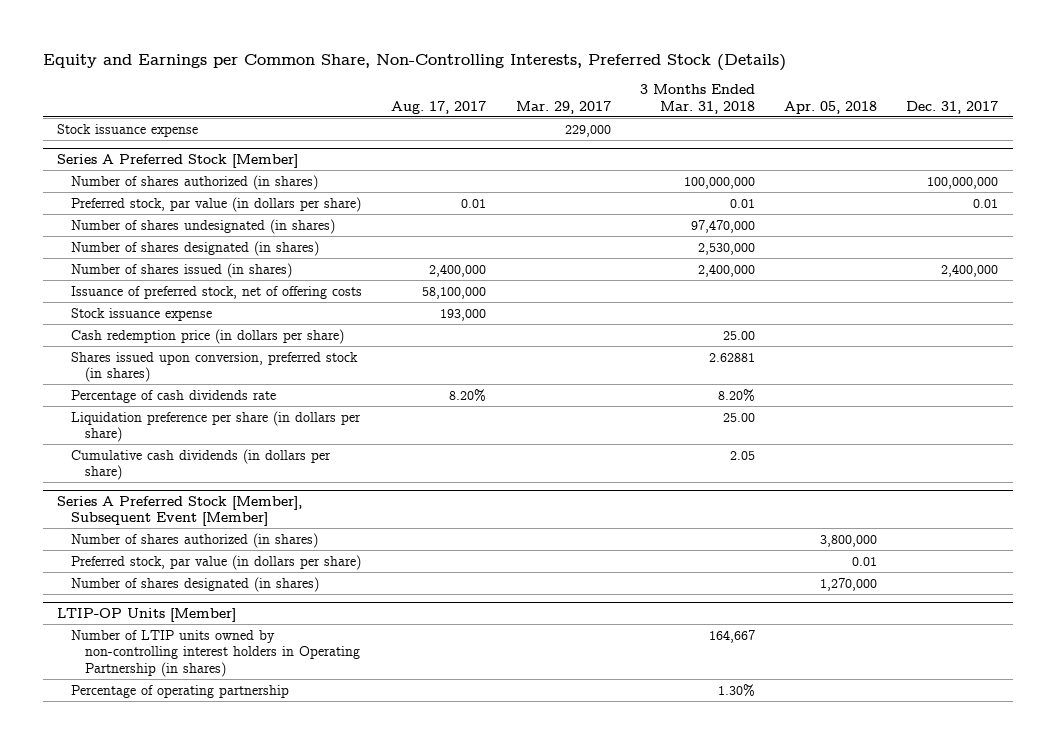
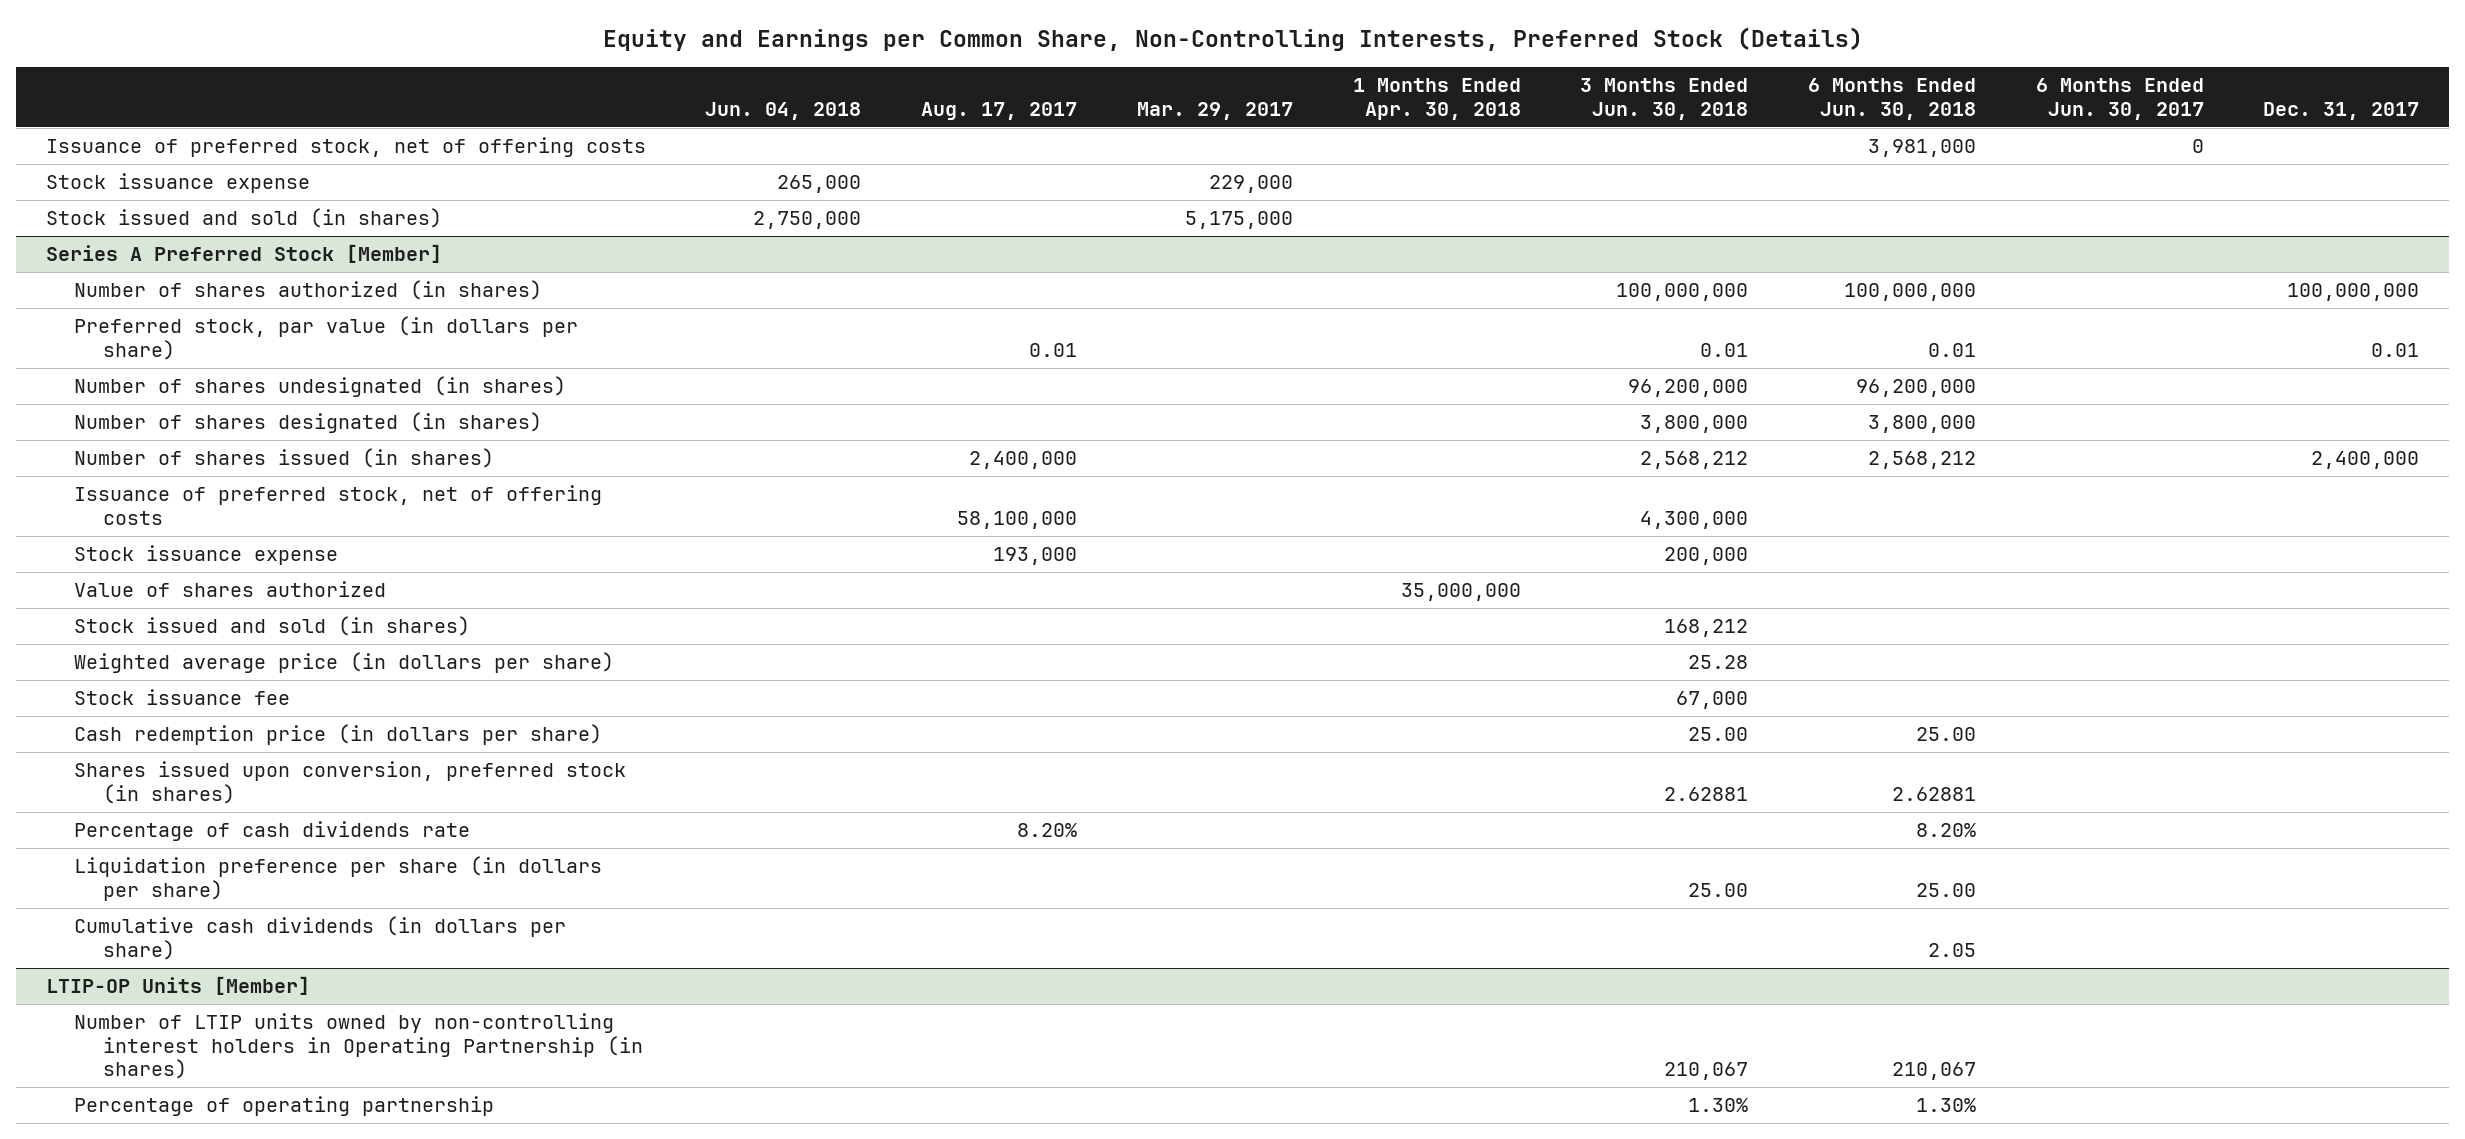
[639,84,755,114] 3 Months Ended Mar. 31, 2018 -> none
[784,100,878,114] Apr. 05, 2018 -> none
none -> [705,101,862,120] Jun. 04, 2018
none -> [1352,78,1521,120] 1 Months Ended Apr. 30, 2018
none -> [1580,78,1749,120] 3 Months Ended Jun. 30, 2018
none -> [1807,78,1976,120] 6 Months Ended Jun. 30, 2018
none -> [2035,78,2204,120] 6 Months Ended Jun. 30, 2017
none -> [45,137,646,158] Issuance of preferred stock, net of offering costs
none -> [45,208,442,229] Stock issued and sold (in shares)
none -> [74,581,387,598] Value of shares authorized
none -> [74,616,471,637] Stock issued and sold (in shares)
none -> [74,652,615,674] Weighted average price (in dollars per share)
none -> [74,689,291,706] Stock issuance fee
[57,495,303,527] Series A Preferred Stock [Member], Subsequent Event [Member] -> none
[71,532,319,548] Number of shares authorized (in shares) -> none
[71,554,362,570] Preferred stock, par value (in dollars per share) -> none
[71,576,320,592] Number of shares designated (in shares) -> none

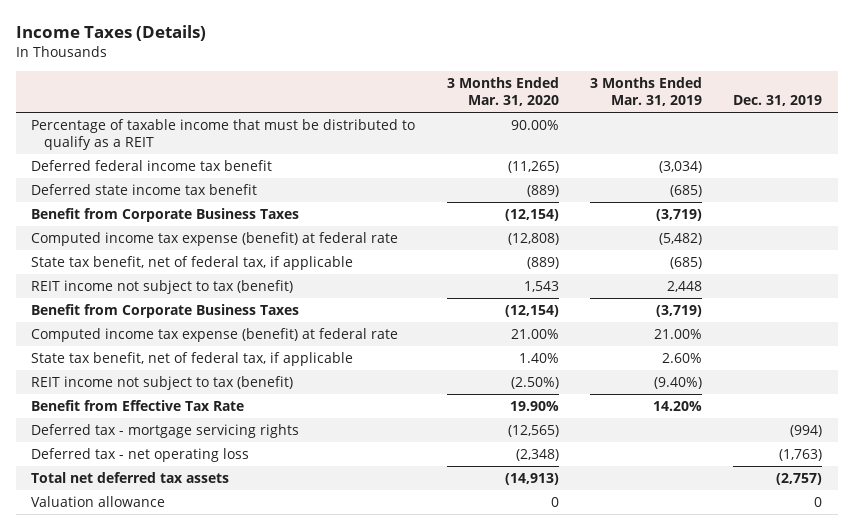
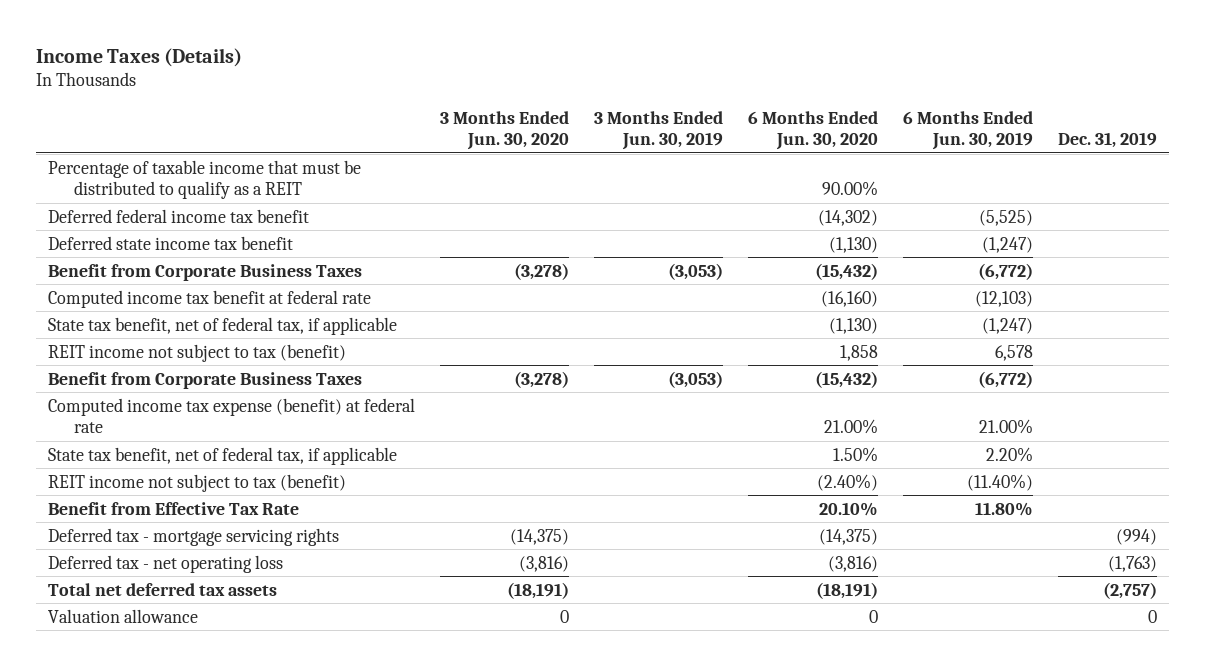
[446,76,559,107] 3 Months Ended Mar. 31, 2020 -> none
[589,76,702,107] 3 Months Ended Mar. 31, 2019 -> none
none -> [439,110,569,151] 3 Months Ended Jun. 30, 2020
none -> [593,110,723,151] 3 Months Ended Jun. 30, 2019
none -> [747,110,878,151] 6 Months Ended Jun. 30, 2020
none -> [902,110,1033,151] 6 Months Ended Jun. 30, 2019
[31,232,399,247] Computed income tax expense (benefit) at federal rate -> [48,289,372,308] Computed income tax benefit at federal rate

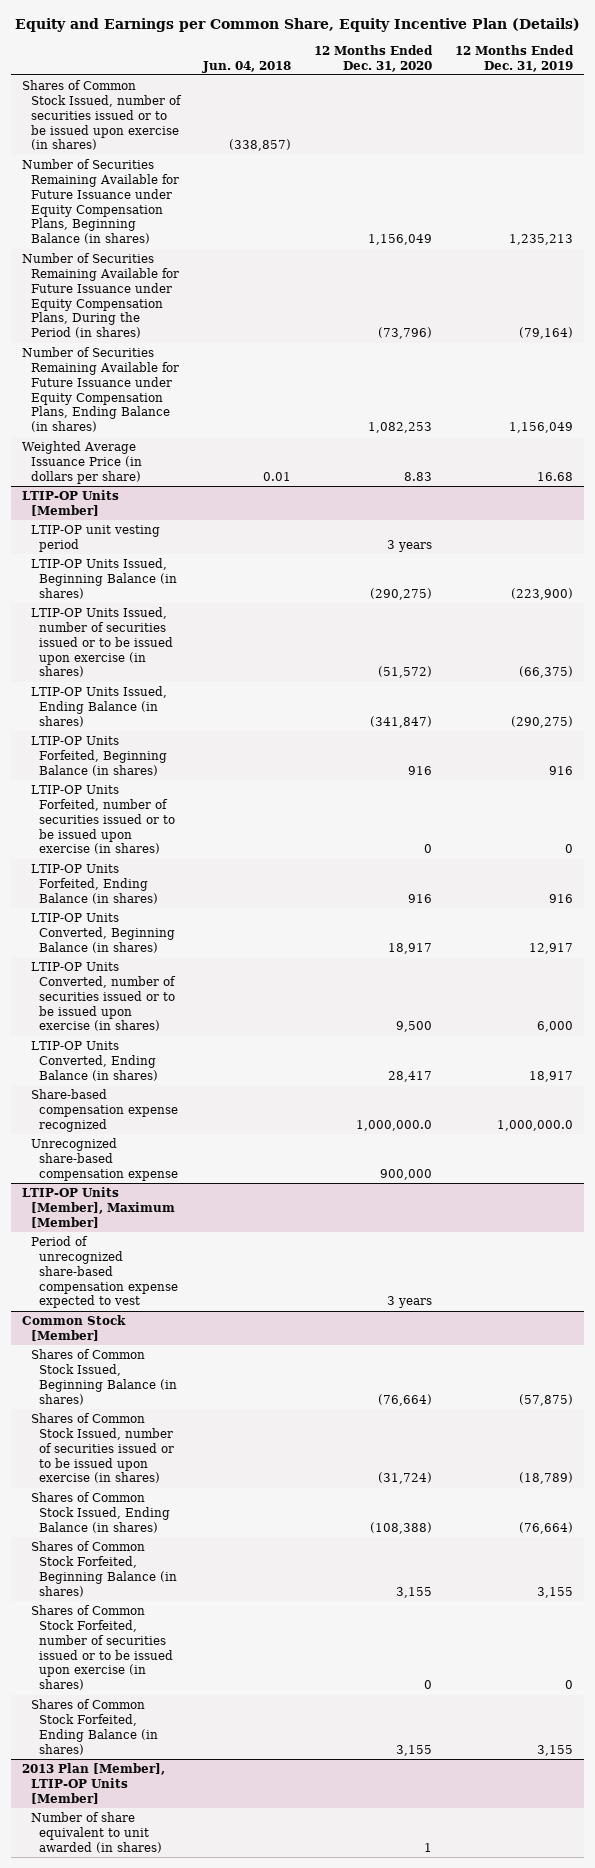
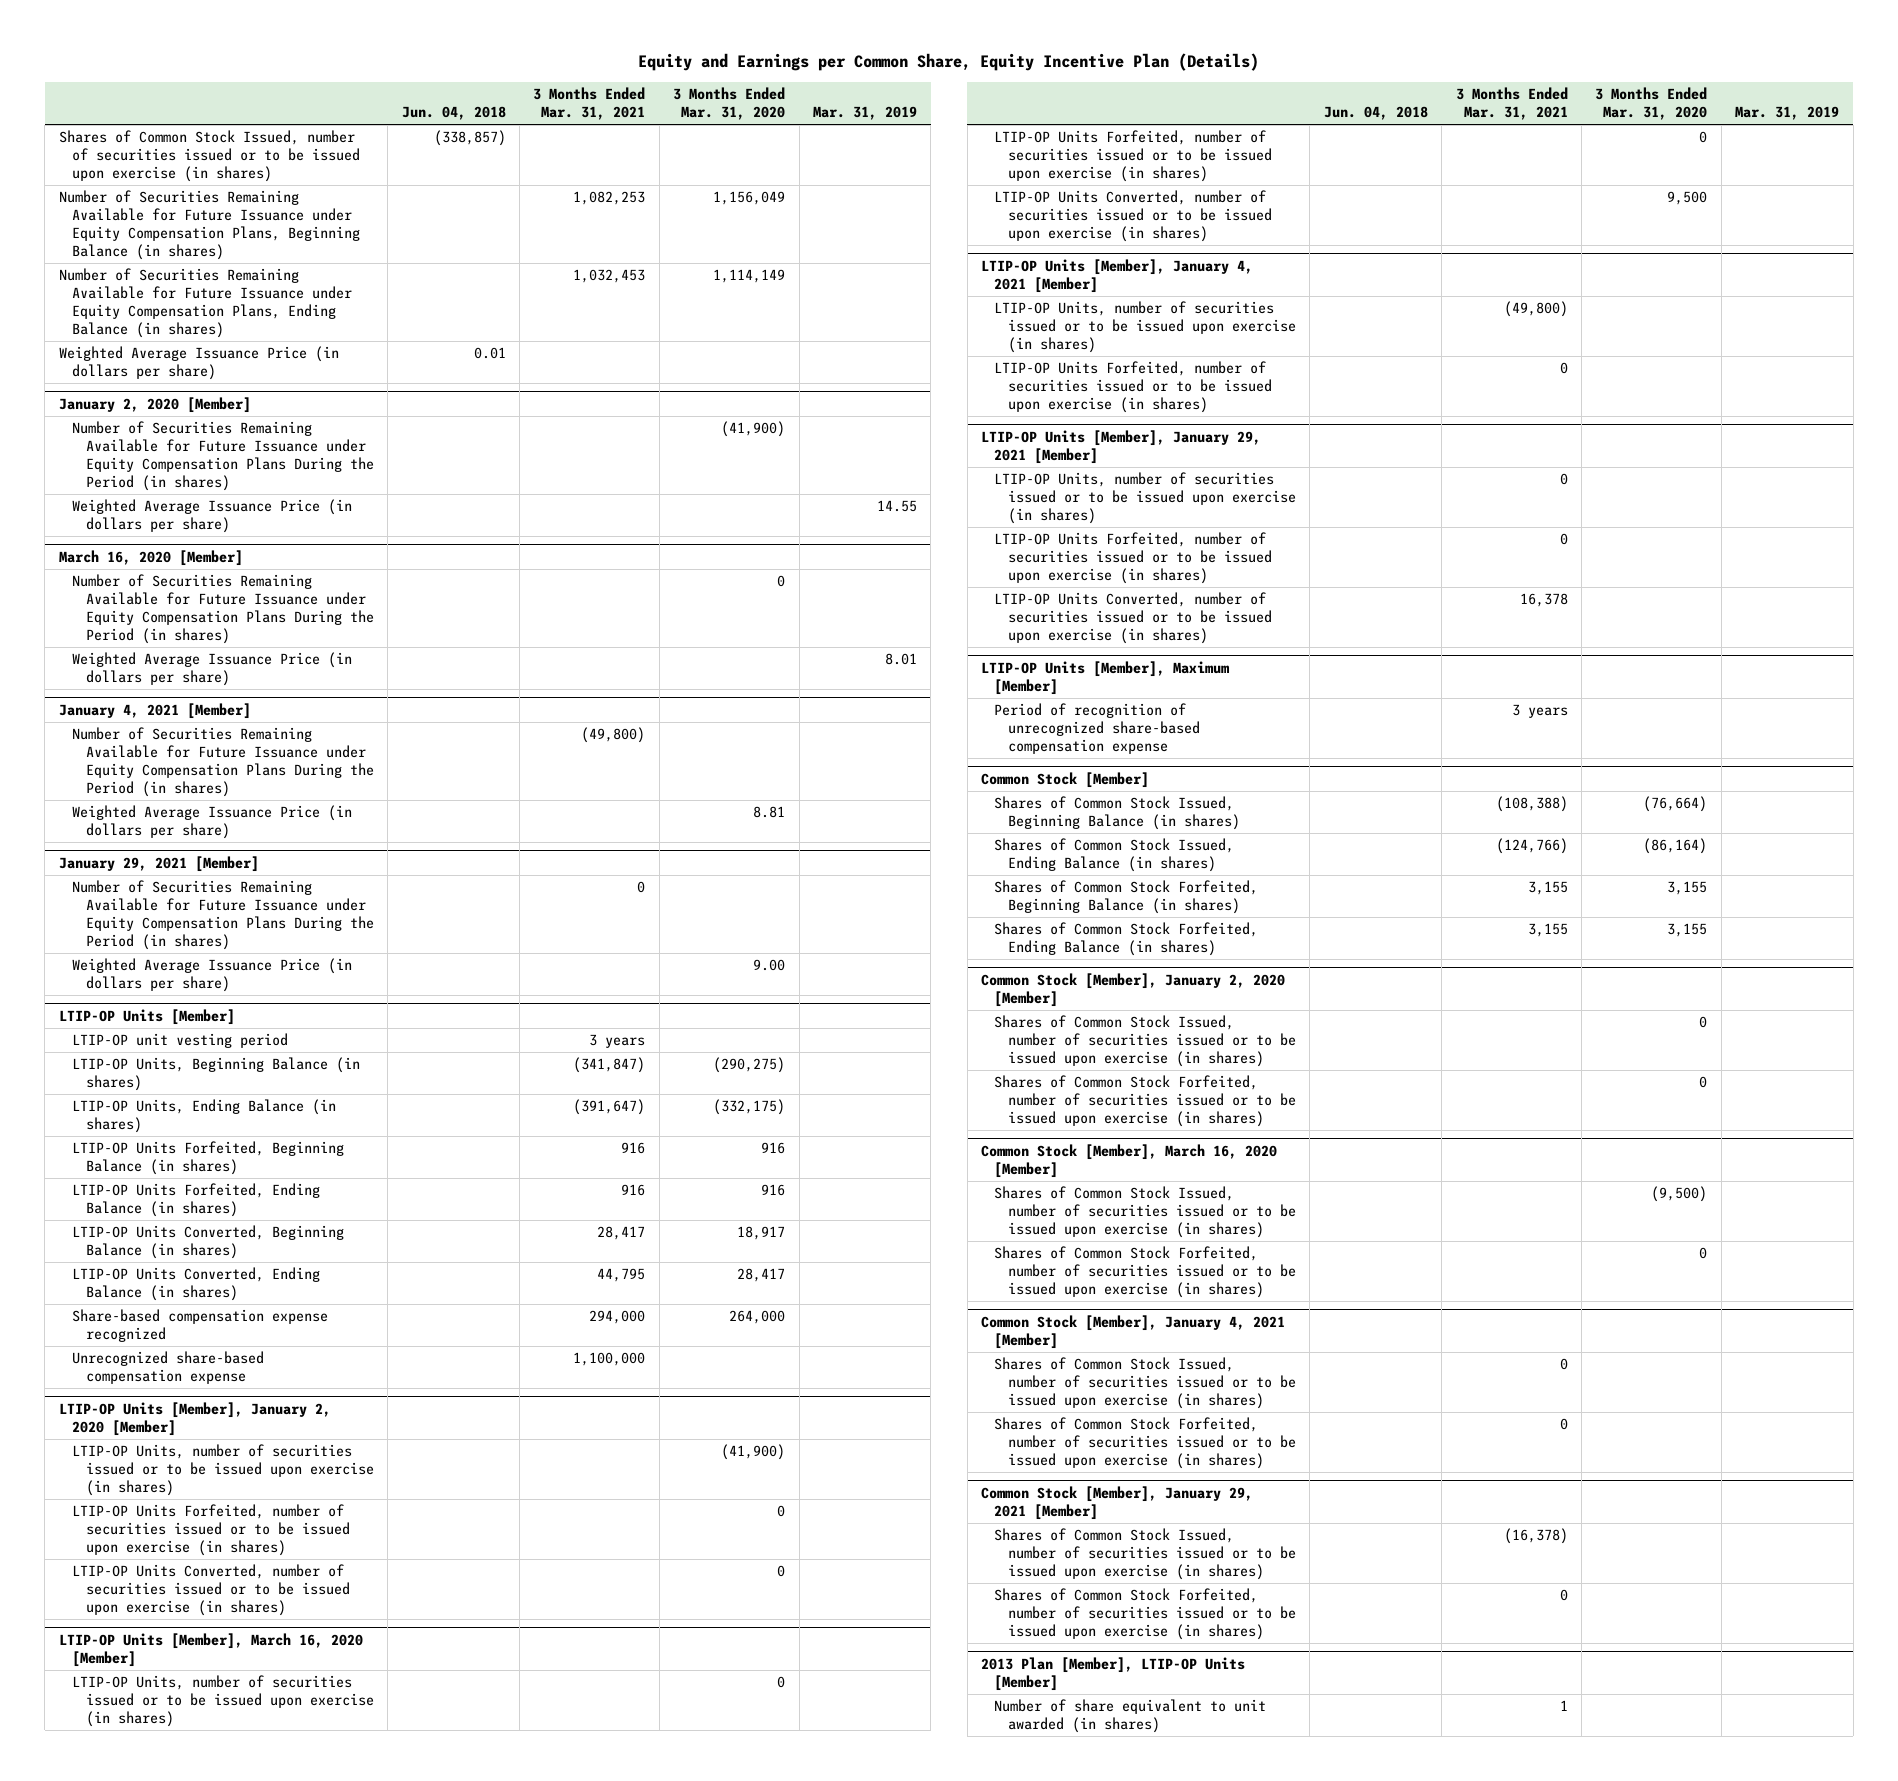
[313,44,433,72] 12 Months Ended Dec. 31, 2020 -> none
[454,44,574,72] 12 Months Ended Dec. 31, 2019 -> none
none -> [533,87,646,120] 3 Months Ended Mar. 31, 2021
none -> [673,87,786,120] 3 Months Ended Mar. 31, 2020
none -> [813,105,918,120] Mar. 31, 2019
[22,252,179,339] Number of Securities Remaining Available for Future Issuance under Equity Compensation Plans, During the Period (in shares) -> none
none -> [58,397,251,414] January 2, 2020 [Member]
none -> [72,421,374,491] Number of Securities Remaining Available for Future Issuance under Equity Compensation Plans During the Period (in shares)
none -> [72,499,353,534] Weighted Average Issuance Price (in dollars per share)
none -> [58,550,243,567] March 16, 2020 [Member]
none -> [72,574,374,644] Number of Securities Remaining Available for Future Issuance under Equity Compensation Plans During the Period (in shares)
none -> [72,652,353,687] Weighted Average Issuance Price (in dollars per share)
none -> [58,703,251,720] January 4, 2021 [Member]
none -> [72,727,374,797] Number of Securities Remaining Available for Future Issuance under Equity Compensation Plans During the Period (in shares)
none -> [72,805,353,840] Weighted Average Issuance Price (in dollars per share)
none -> [58,856,259,873] January 29, 2021 [Member]
none -> [72,880,374,950] Number of Securities Remaining Available for Future Issuance under Equity Compensation Plans During the Period (in shares)
none -> [72,958,353,993] Weighted Average Issuance Price (in dollars per share)
[30,606,174,678] LTIP-OP Units Issued, number of securities issued or to be issued upon exercise (in shares) -> none
[30,557,178,599] LTIP-OP Units Issued, Beginning Balance (in shares) -> [72,1057,361,1092] LTIP-OP Units, Beginning Balance (in shares)
[30,685,167,727] LTIP-OP Units Issued, Ending Balance (in shares) -> [72,1099,337,1134] LTIP-OP Units, Ending Balance (in shares)
[30,784,176,855] LTIP-OP Units Forfeited, number of securities issued or to be issued upon exercise (in shares) -> none
[30,961,177,1032] LTIP-OP Units Converted, number of securities issued or to be issued upon exercise (in shares) -> none
none -> [58,1402,331,1437] LTIP-OP Units [Member], January 2, 2020 [Member]
none -> [72,1444,374,1496] LTIP-OP Units, number of securities issued or to be issued upon exercise (in shares)
none -> [72,1504,350,1556] LTIP-OP Units Forfeited, number of securities issued or to be issued upon exercise (in shares)
none -> [72,1564,350,1616] LTIP-OP Units Converted, number of securities issued or to be issued upon exercise (in shares)
none -> [58,1633,363,1668] LTIP-OP Units [Member], March 16, 2020 [Member]
none -> [72,1675,374,1727] LTIP-OP Units, number of securities issued or to be issued upon exercise (in shares)
none -> [994,130,1273,182] LTIP-OP Units Forfeited, number of securities issued or to be issued upon exercise (in shares)
none -> [994,190,1273,242] LTIP-OP Units Converted, number of securities issued or to be issued upon exercise (in shares)
none -> [980,259,1253,294] LTIP-OP Units [Member], January 4, 2021 [Member]
none -> [994,301,1297,353] LTIP-OP Units, number of securities issued or to be issued upon exercise (in shares)
none -> [994,361,1273,413] LTIP-OP Units Forfeited, number of securities issued or to be issued upon exercise (in shares)
none -> [980,430,1261,465] LTIP-OP Units [Member], January 29, 2021 [Member]
none -> [994,472,1297,524] LTIP-OP Units, number of securities issued or to be issued upon exercise (in shares)
none -> [994,532,1273,584] LTIP-OP Units Forfeited, number of securities issued or to be issued upon exercise (in shares)
none -> [994,592,1273,644] LTIP-OP Units Converted, number of securities issued or to be issued upon exercise (in shares)
[30,1235,179,1309] Period of unrecognized share-based compensation expense expected to vest -> [994,703,1201,754] Period of recognition of unrecognized share-based compensation expense
[30,1412,175,1484] Shares of Common Stock Issued, number of securities issued or to be issued upon exercise (in shares) -> none
[30,1604,174,1691] Shares of Common Stock Forfeited, number of securities issued or to be issued upon exercise (in shares) -> none
none -> [980,973,1285,1008] Common Stock [Member], January 2, 2020 [Member]
none -> [994,1015,1297,1067] Shares of Common Stock Issued, number of securities issued or to be issued upon exercise (in shares)
none -> [994,1075,1297,1127] Shares of Common Stock Forfeited, number of securities issued or to be issued upon exercise (in shares)
none -> [980,1144,1277,1179] Common Stock [Member], March 16, 2020 [Member]
none -> [994,1186,1297,1238] Shares of Common Stock Issued, number of securities issued or to be issued upon exercise (in shares)
none -> [994,1246,1297,1298] Shares of Common Stock Forfeited, number of securities issued or to be issued upon exercise (in shares)
none -> [980,1315,1285,1350] Common Stock [Member], January 4, 2021 [Member]
none -> [994,1357,1297,1409] Shares of Common Stock Issued, number of securities issued or to be issued upon exercise (in shares)
none -> [994,1417,1297,1469] Shares of Common Stock Forfeited, number of securities issued or to be issued upon exercise (in shares)
none -> [980,1486,1253,1521] Common Stock [Member], January 29, 2021 [Member]
none -> [994,1528,1297,1580] Shares of Common Stock Issued, number of securities issued or to be issued upon exercise (in shares)
none -> [994,1588,1297,1640] Shares of Common Stock Forfeited, number of securities issued or to be issued upon exercise (in shares)

